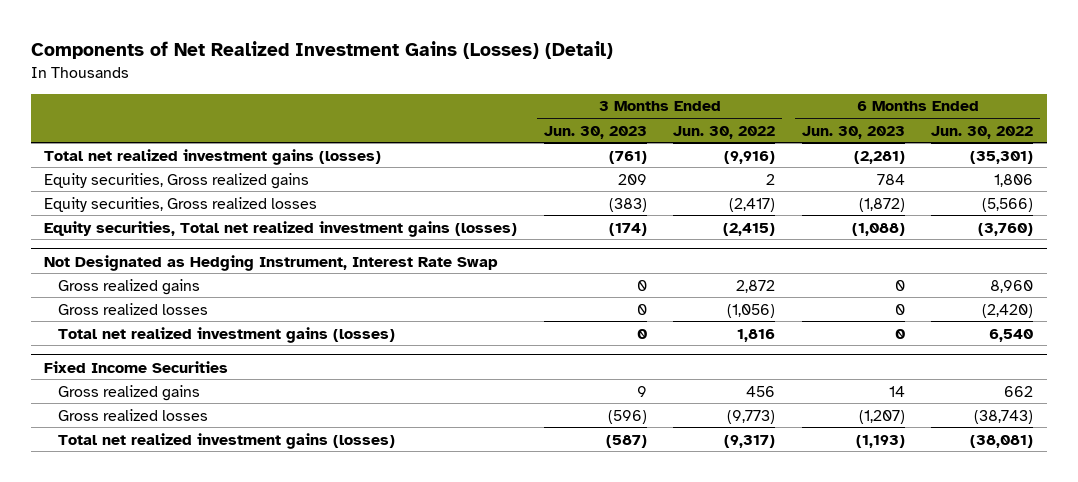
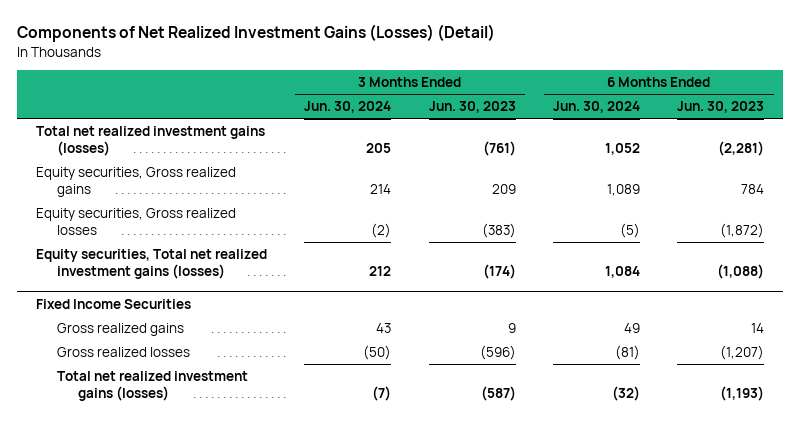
[673,125,776,139] Jun. 30, 2022 -> none
[931,125,1034,139] Jun. 30, 2022 -> none
none -> [304,101,392,114] Jun. 30, 2024
none -> [552,101,640,114] Jun. 30, 2024
[44,254,499,271] Not Designated as Hedging Instrument, Interest Rate Swap -> none
[57,278,200,295] Gross realized gains -> none
[57,302,208,315] Gross realized losses -> none
[57,326,395,343] Total net realized investment gains (losses) -> none

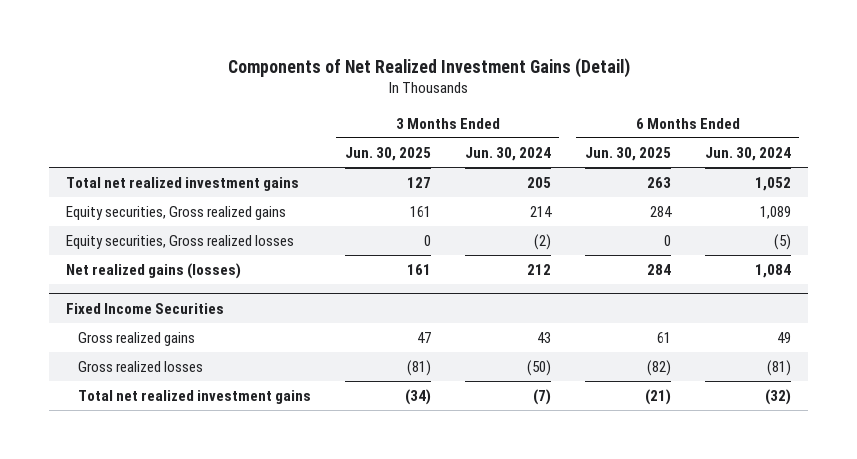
[17,24,496,43] Components of Net Realized Investment Gains (Losses) (Detail) -> [227,57,630,78] Components of Net Realized Investment Gains (Detail)
[428,101,516,114] Jun. 30, 2023 -> none
[677,101,765,114] Jun. 30, 2023 -> none
none -> [344,146,431,161] Jun. 30, 2025
none -> [584,146,671,161] Jun. 30, 2025
[36,125,266,157] Total net realized investment gains (losses) -> [66,176,300,191] Total net realized investment gains
[36,248,268,280] Equity securities, Total net realized investment gains (losses) -> [66,262,242,279] Net realized gains (losses)
[56,370,248,402] Total net realized investment gains (losses) -> [77,389,311,404] Total net realized investment gains

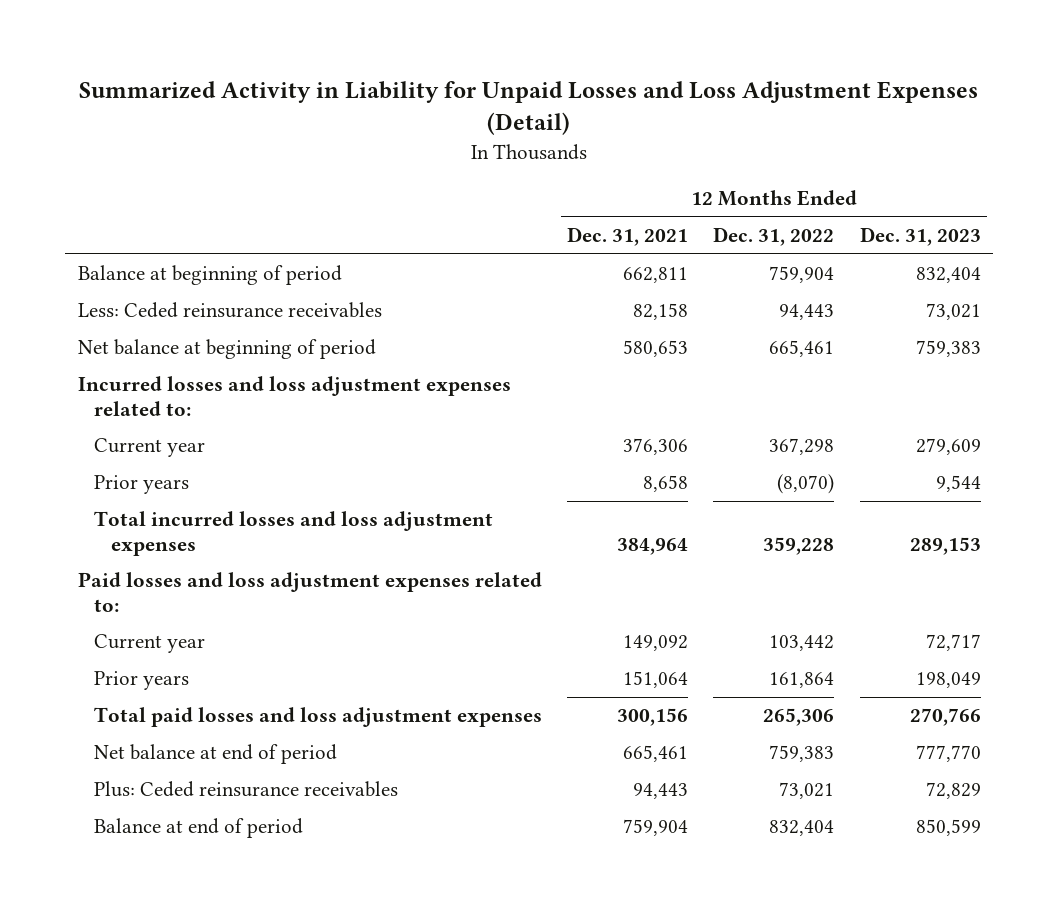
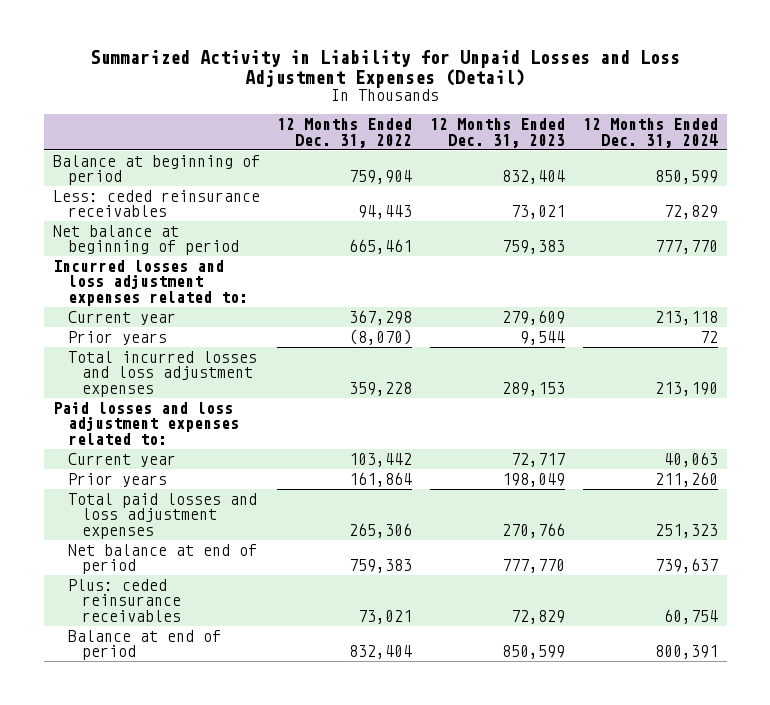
[567,226,689,246] Dec. 31, 2021 -> none
none -> [582,118,718,148] 12 Months Ended Dec. 31, 2024
[77,302,382,319] Less: Ceded reinsurance receivables -> [52,190,260,218] Less: ceded reinsurance receivables
[94,781,399,798] Plus: Ceded reinsurance receivables -> [67,579,182,622] Plus: ceded reinsurance receivables

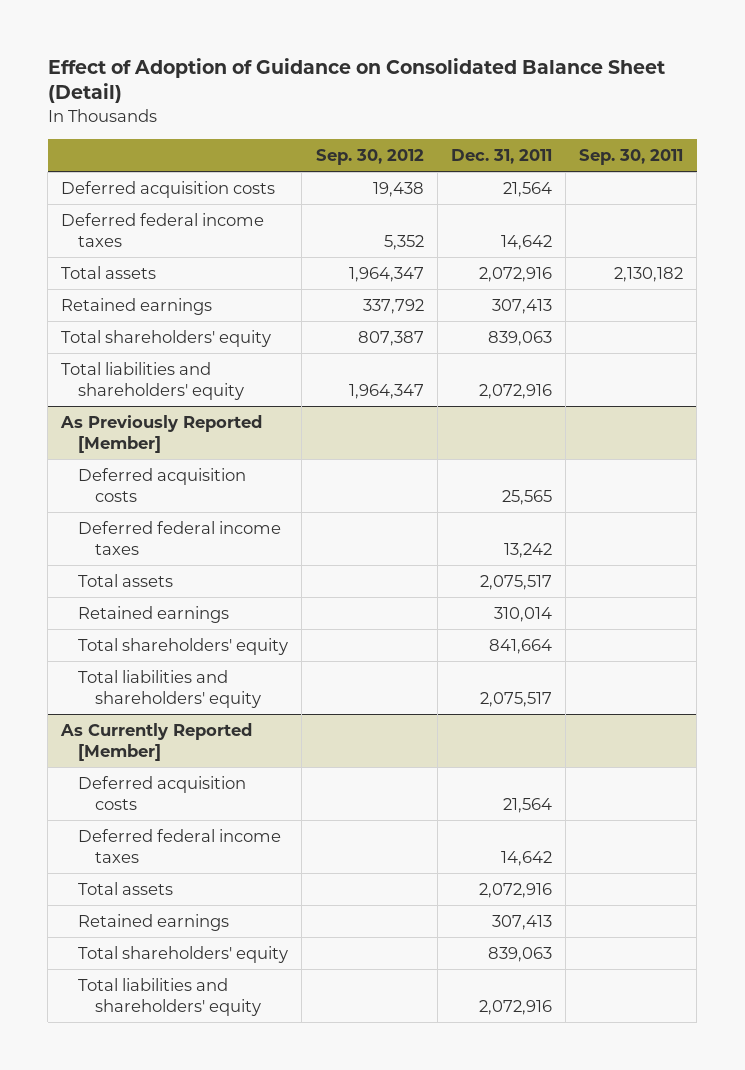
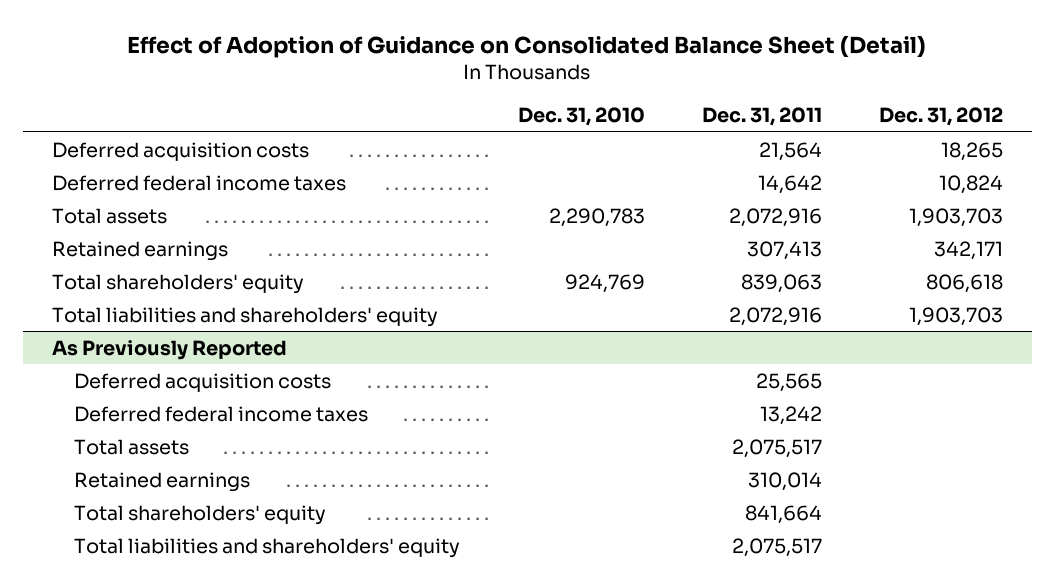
[315,148,424,165] Sep. 30, 2012 -> none
[579,148,684,165] Sep. 30, 2011 -> none
none -> [517,107,645,127] Dec. 31, 2010
none -> [879,107,1004,127] Dec. 31, 2012
[60,415,263,453] As Previously Reported [Member] -> [51,339,287,360] As Previously Reported
[60,723,253,761] As Currently Reported [Member] -> none
[78,776,247,810] Deferred acquisition costs -> none
[78,829,282,863] Deferred federal income taxes -> none
[78,882,174,896] Total assets -> none
[78,914,230,932] Retained earnings -> none
[78,946,289,964] Total shareholders' equity -> none
[78,978,261,1016] Total liabilities and shareholders' equity -> none

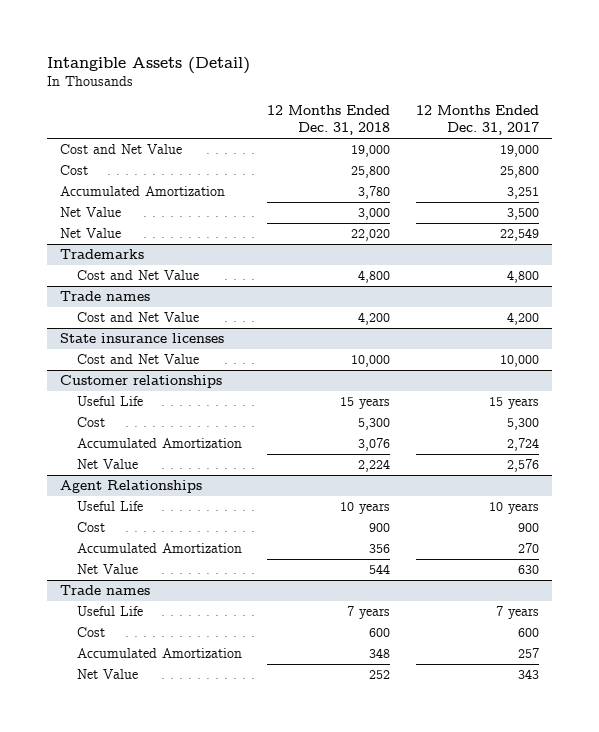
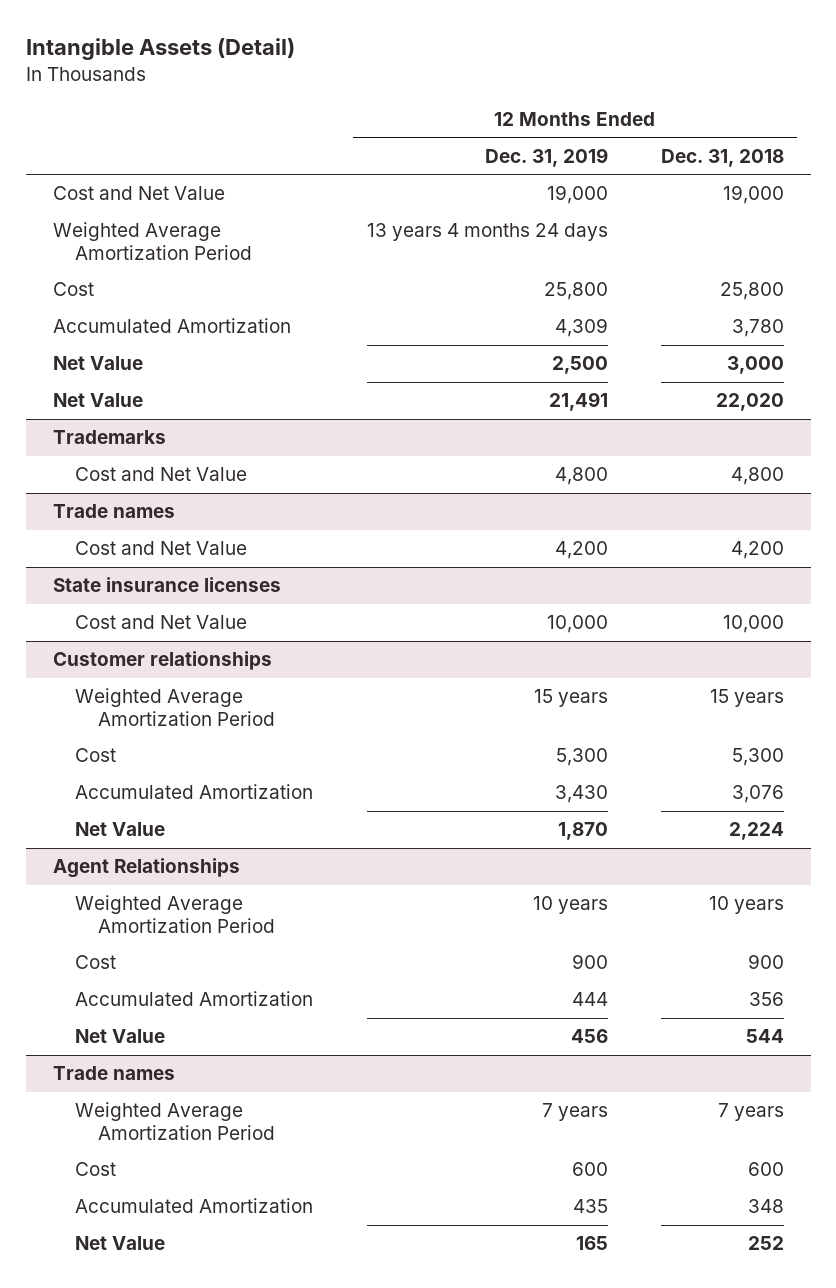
[416,104,540,136] 12 Months Ended Dec. 31, 2017 -> none
none -> [484,147,608,167] Dec. 31, 2019
none -> [52,222,253,260] Weighted Average Amortization Period
[76,396,143,407] Useful Life -> none
none -> [75,688,275,726] Weighted Average Amortization Period
[76,501,143,512] Useful Life -> none
none -> [75,895,275,933] Weighted Average Amortization Period
[76,606,143,617] Useful Life -> none
none -> [75,1102,275,1140] Weighted Average Amortization Period

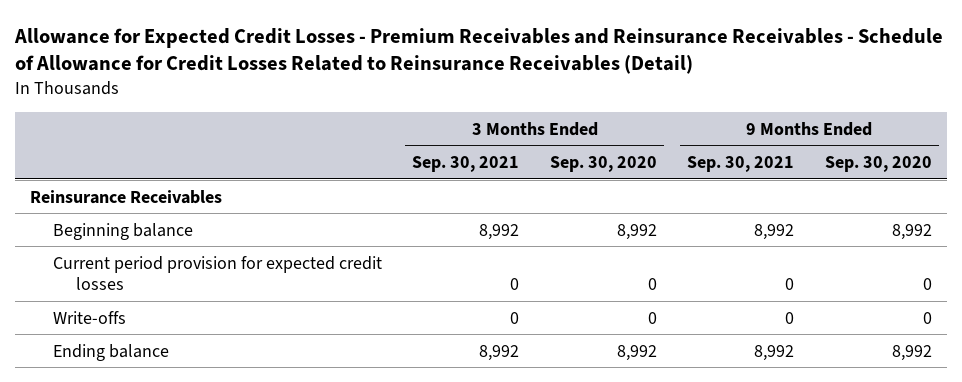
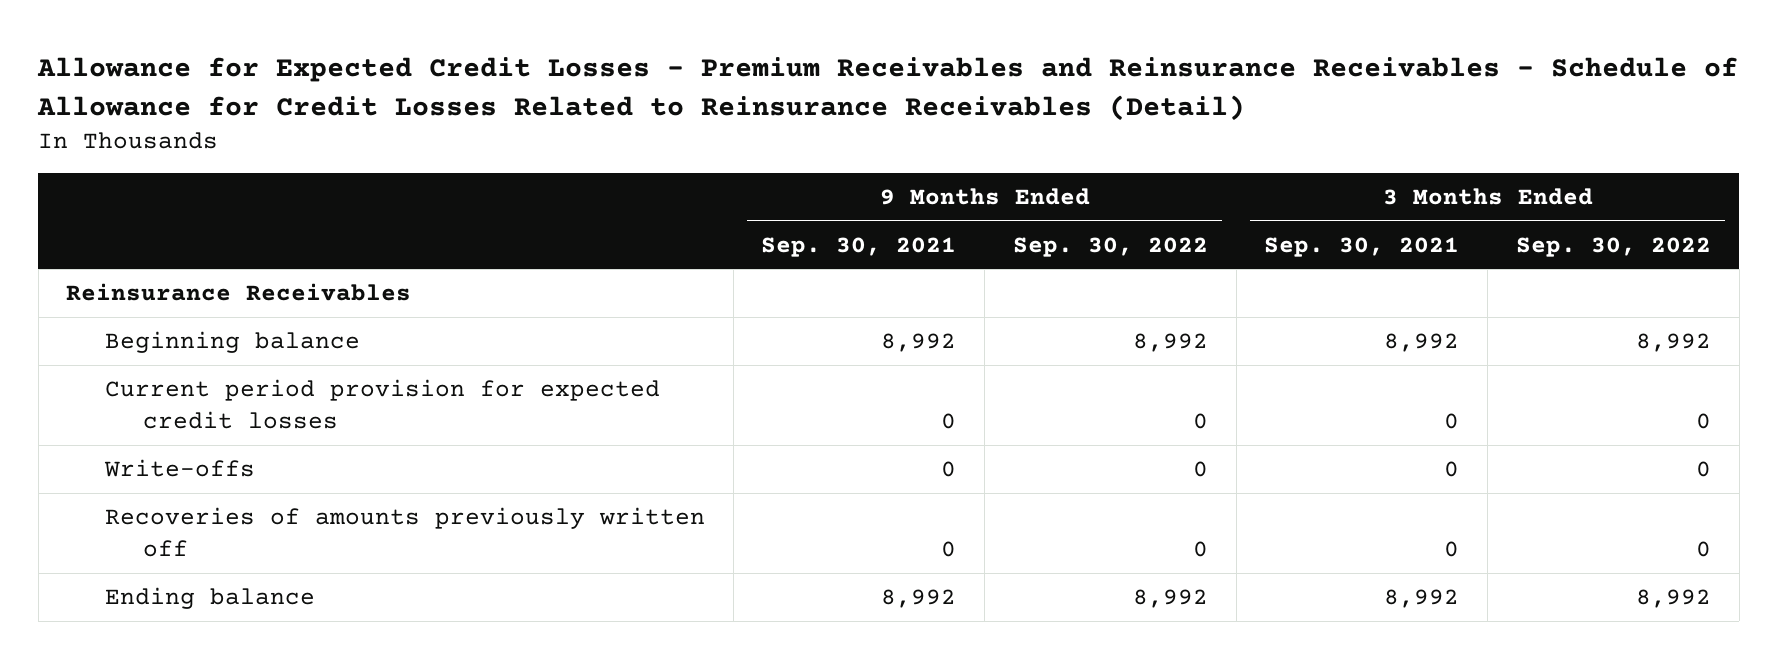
[549,155,657,172] Sep. 30, 2020 -> none
[824,155,932,172] Sep. 30, 2020 -> none
none -> [1012,236,1208,257] Sep. 30, 2022
none -> [1516,236,1712,257] Sep. 30, 2022
none -> [104,506,705,557] Recoveries of amounts previously written off

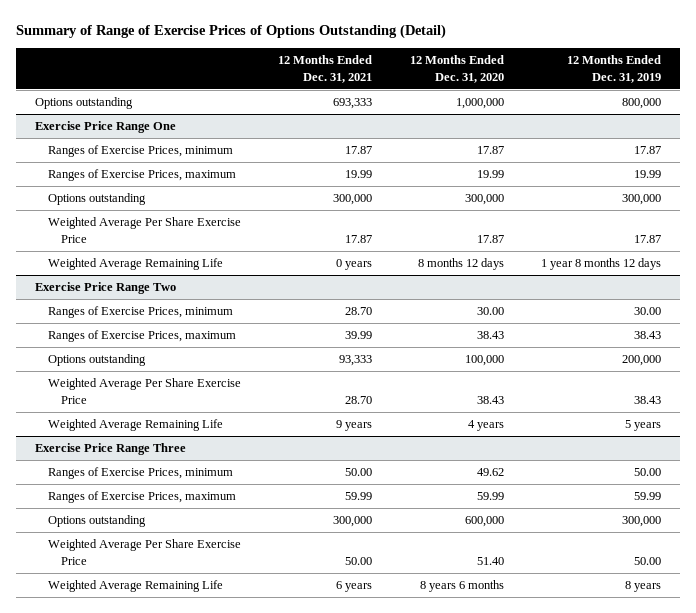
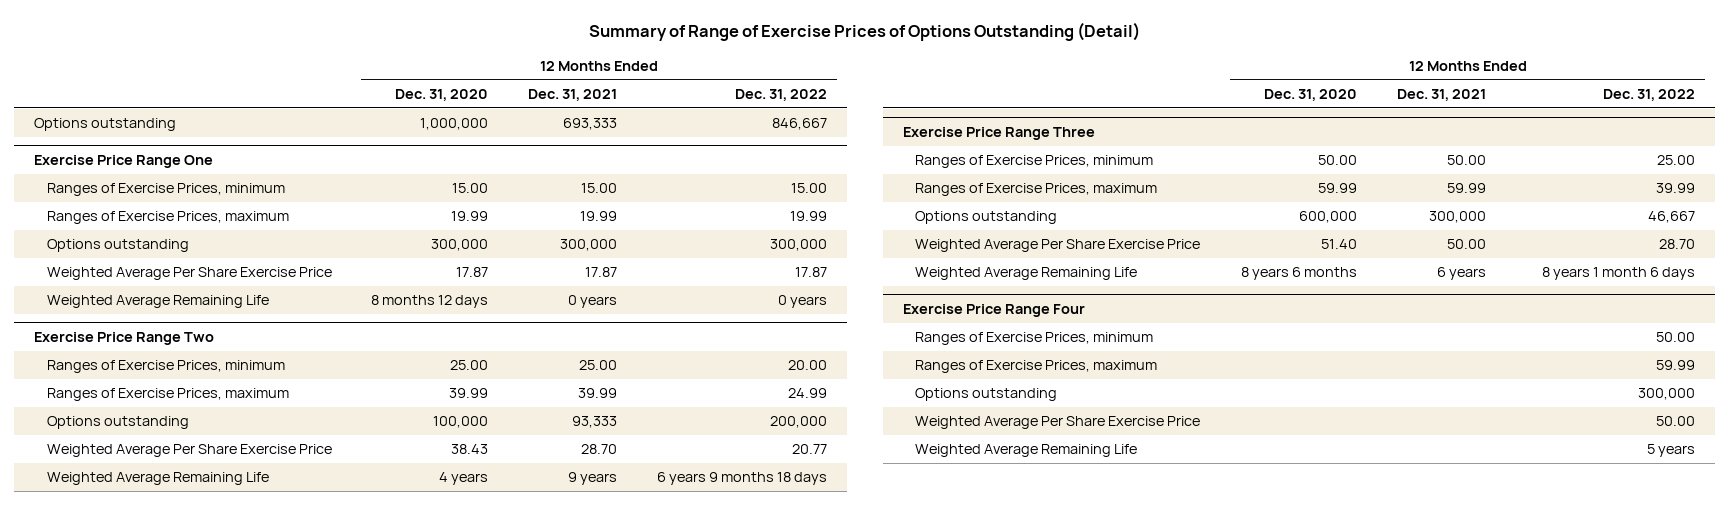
[567,55,662,83] 12 Months Ended Dec. 31, 2019 -> none
none -> [734,88,827,101] Dec. 31, 2022
[345,146,373,155] 17.87 -> [581,183,618,194] 15.00
[476,146,504,155] 17.87 -> [452,183,489,194] 15.00
[345,307,373,316] 28.70 -> [579,360,618,371] 25.00
[476,307,504,316] 30.00 -> [450,360,489,371] 25.00
[476,331,504,340] 38.43 -> [449,388,489,399] 39.99
[476,468,504,477] 49.62 -> [1317,155,1357,166] 50.00
none -> [902,304,1085,318] Exercise Price Range Four
none -> [915,332,1154,346] Ranges of Exercise Prices, minimum
none -> [915,360,1158,374] Ranges of Exercise Prices, maximum
none -> [915,388,1058,402] Options outstanding
none -> [915,416,1201,430] Weighted Average Per Share Exercise Price
none -> [915,444,1138,458] Weighted Average Remaining Life

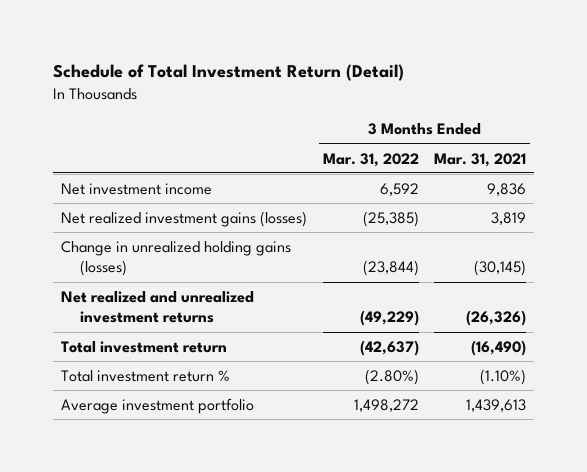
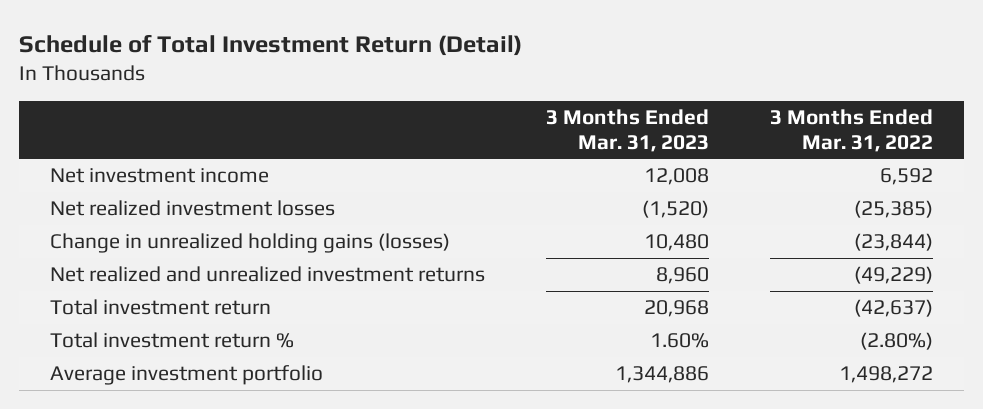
[434,152,527,167] Mar. 31, 2021 -> none
none -> [546,109,710,152] 3 Months Ended Mar. 31, 2023
[60,210,307,227] Net realized investment gains (losses) -> [49,200,335,217] Net realized investment losses

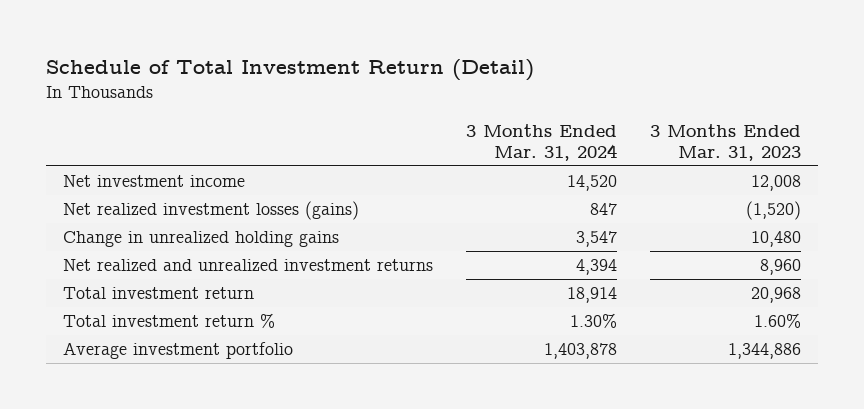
[770,109,934,152] 3 Months Ended Mar. 31, 2022 -> none
none -> [466,123,618,162] 3 Months Ended Mar. 31, 2024
[49,200,335,217] Net realized investment losses -> [62,201,359,221] Net realized investment losses (gains)
[49,233,450,254] Change in unrealized holding gains (losses) -> [62,231,339,248] Change in unrealized holding gains

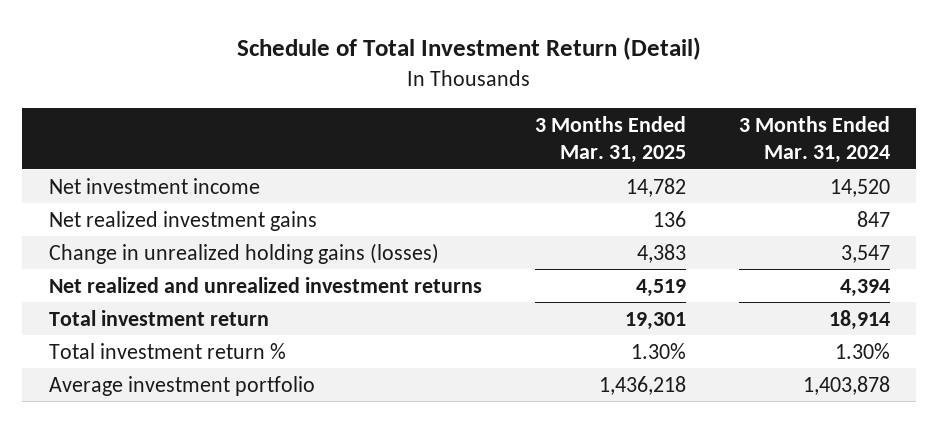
[650,123,802,162] 3 Months Ended Mar. 31, 2023 -> none
none -> [534,115,686,164] 3 Months Ended Mar. 31, 2025
[62,201,359,221] Net realized investment losses (gains) -> [48,210,317,231] Net realized investment gains
[62,231,339,248] Change in unrealized holding gains -> [48,242,439,264] Change in unrealized holding gains (losses)

